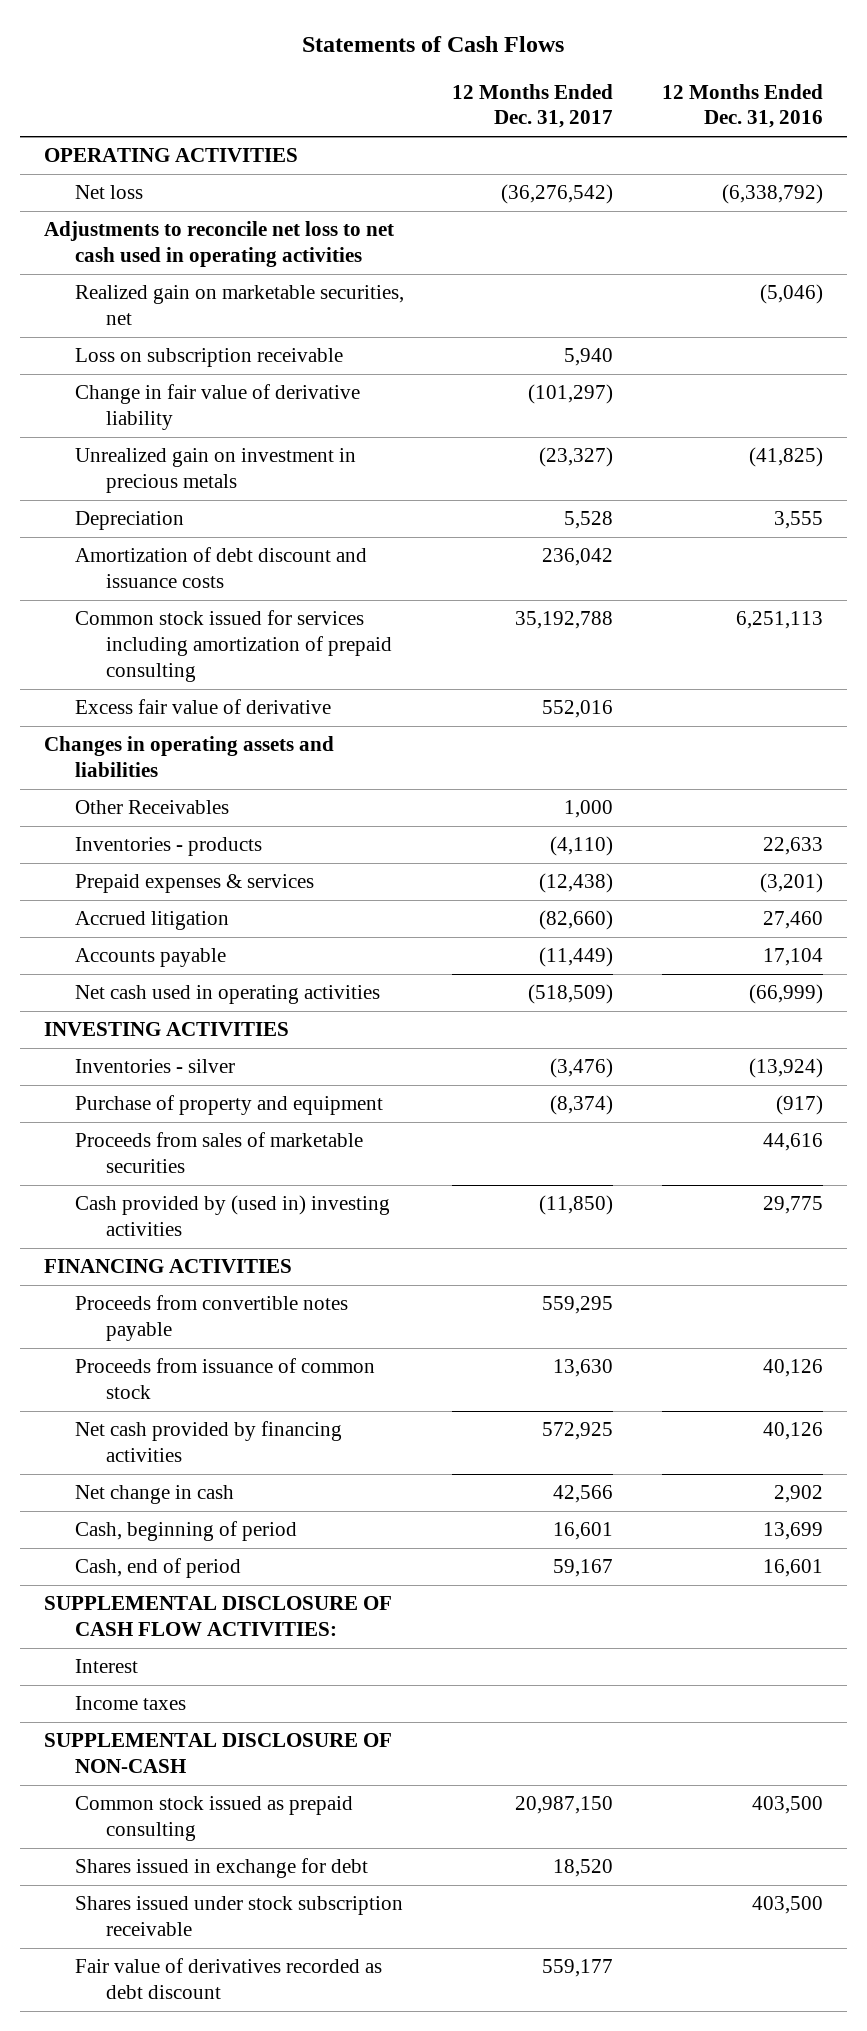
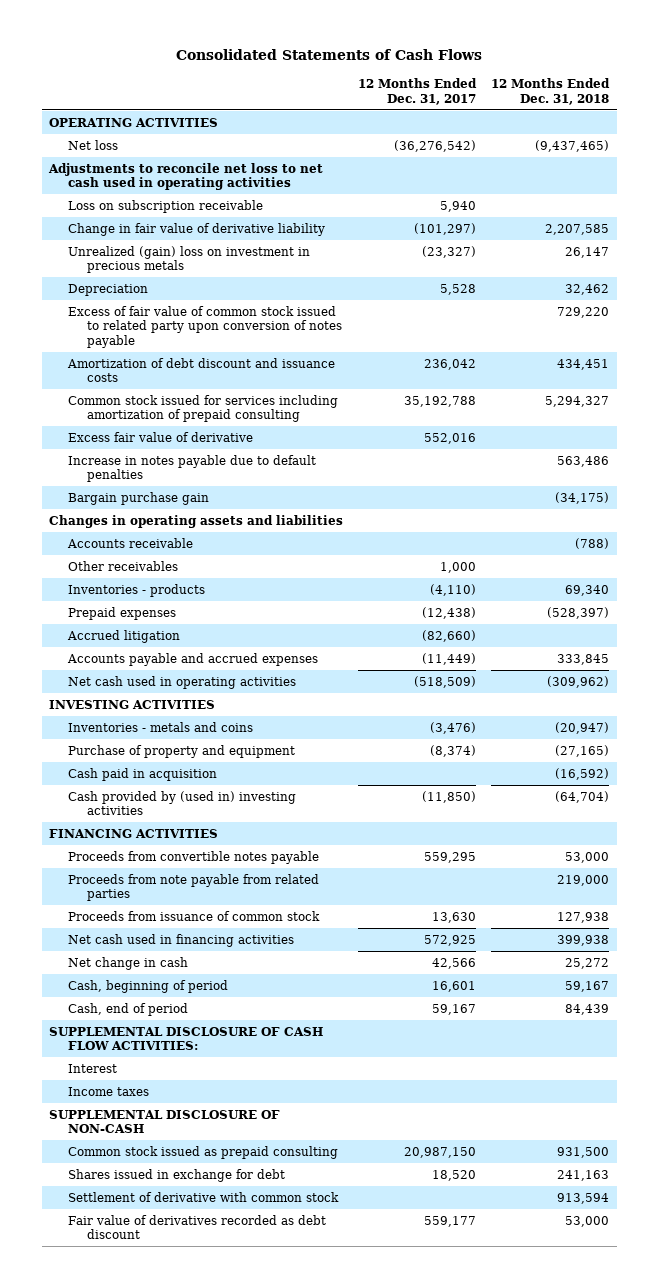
[302,36,565,53] Statements of Cash Flows -> [176,49,483,61] Consolidated Statements of Cash Flows
[661,83,823,129] 12 Months Ended Dec. 31, 2016 -> none
none -> [491,78,611,105] 12 Months Ended Dec. 31, 2018
[75,285,405,326] Realized gain on marketable securities, net -> none
[75,448,357,494] Unrealized gain on investment in precious metals -> [67,245,310,274] Unrealized (gain) loss on investment in precious metals
none -> [67,305,342,348] Excess of fair value of common stock issued to related party upon conversion of notes payable
none -> [67,454,316,483] Increase in notes payable due to default penalties
none -> [67,491,209,505] Bargain purchase gain
none -> [66,537,193,548] Accounts receivable
[75,800,230,815] Other Receivables -> [67,560,178,571] Other receivables
[75,874,315,894] Prepaid expenses & services -> [67,606,176,620] Prepaid expenses
[75,948,227,968] Accounts payable -> [66,652,318,666] Accounts payable and accrued expenses
[75,1059,236,1074] Inventories - silver -> [67,721,253,732] Inventories - metals and coins
[75,1132,364,1174] Proceeds from sales of marketable securities -> none
none -> [67,767,217,781] Cash paid in acquisition
none -> [67,873,319,902] Proceeds from note payable from related parties
[75,1421,343,1463] Net cash provided by financing activities -> [67,933,294,947] Net cash used in financing activities
[75,1896,404,1937] Shares issued under stock subscription receivable -> none
none -> [67,1191,339,1202] Settlement of derivative with common stock

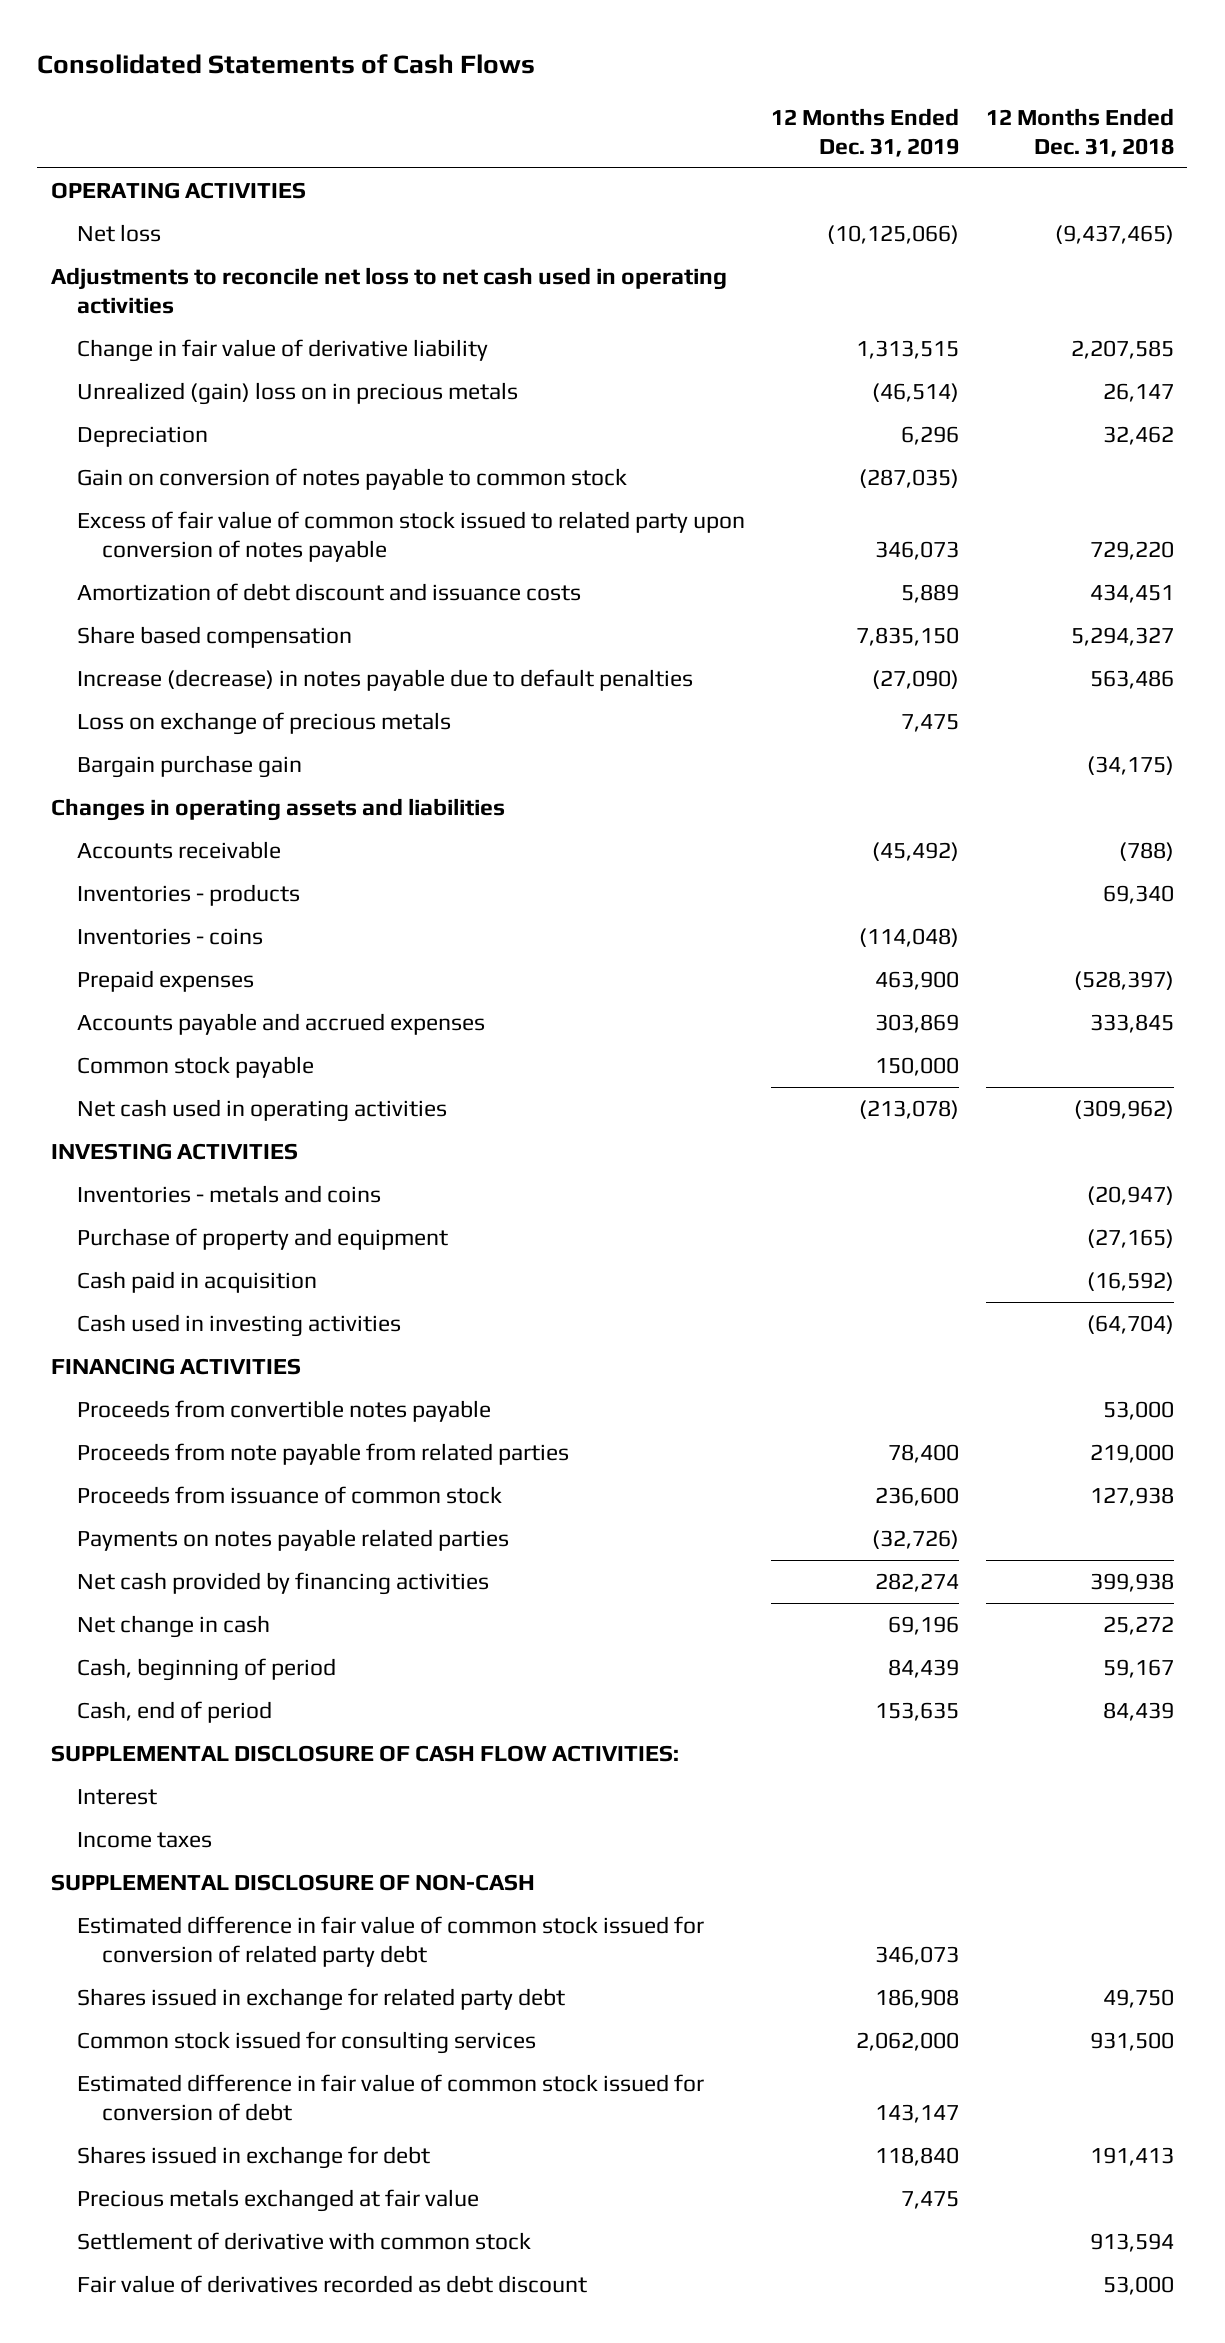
[358,78,478,105] 12 Months Ended Dec. 31, 2017 -> none
none -> [771,107,960,157] 12 Months Ended Dec. 31, 2019
[67,199,263,213] Loss on subscription receivable -> none
[67,245,310,274] Unrealized (gain) loss on investment in precious metals -> [76,381,518,405] Unrealized (gain) loss on in precious metals
none -> [76,467,627,490] Gain on conversion of notes payable to common stock
[67,431,253,442] Excess fair value of derivative -> none
[67,394,338,423] Common stock issued for services including amortization of prepaid consulting -> [76,625,352,648] Share based compensation
[67,454,316,483] Increase in notes payable due to default penalties -> [76,668,693,691] Increase (decrease) in notes payable due to default penalties
none -> [76,711,451,735] Loss on exchange of precious metals
[67,560,178,571] Other receivables -> none
none -> [76,927,263,945] Inventories - coins
[66,629,180,643] Accrued litigation -> none
none -> [76,1055,314,1078] Common stock payable
[67,790,296,816] Cash provided by (used in) investing activities -> [76,1313,401,1337] Cash used in investing activities
none -> [76,1528,509,1551] Payments on notes payable related parties
[67,933,294,947] Net cash used in financing activities -> [76,1571,489,1595] Net cash provided by financing activities
none -> [76,1915,704,1967] Estimated difference in fair value of common stock issued for conversion of related party debt
none -> [76,1987,565,2011] Shares issued in exchange for related party debt
[67,1145,338,1159] Common stock issued as prepaid consulting -> [76,2030,536,2054] Common stock issued for consulting services
none -> [76,2073,704,2121] Estimated difference in fair value of common stock issued for conversion of debt
[557,1169,610,1181] 241,163 -> [1090,2146,1175,2166] 191,413
none -> [76,2188,479,2212] Precious metals exchanged at fair value

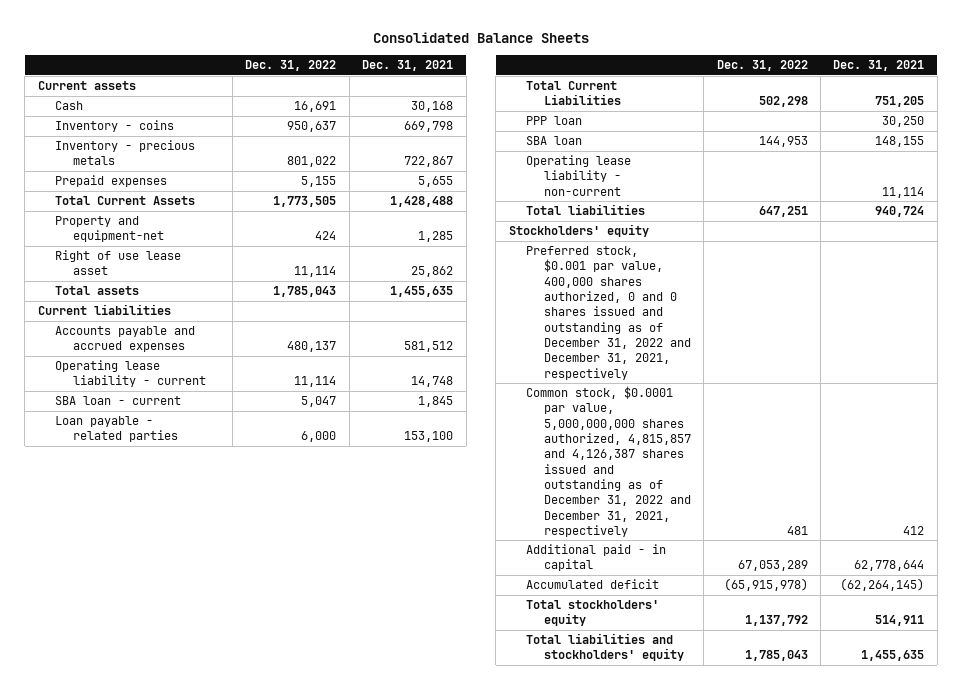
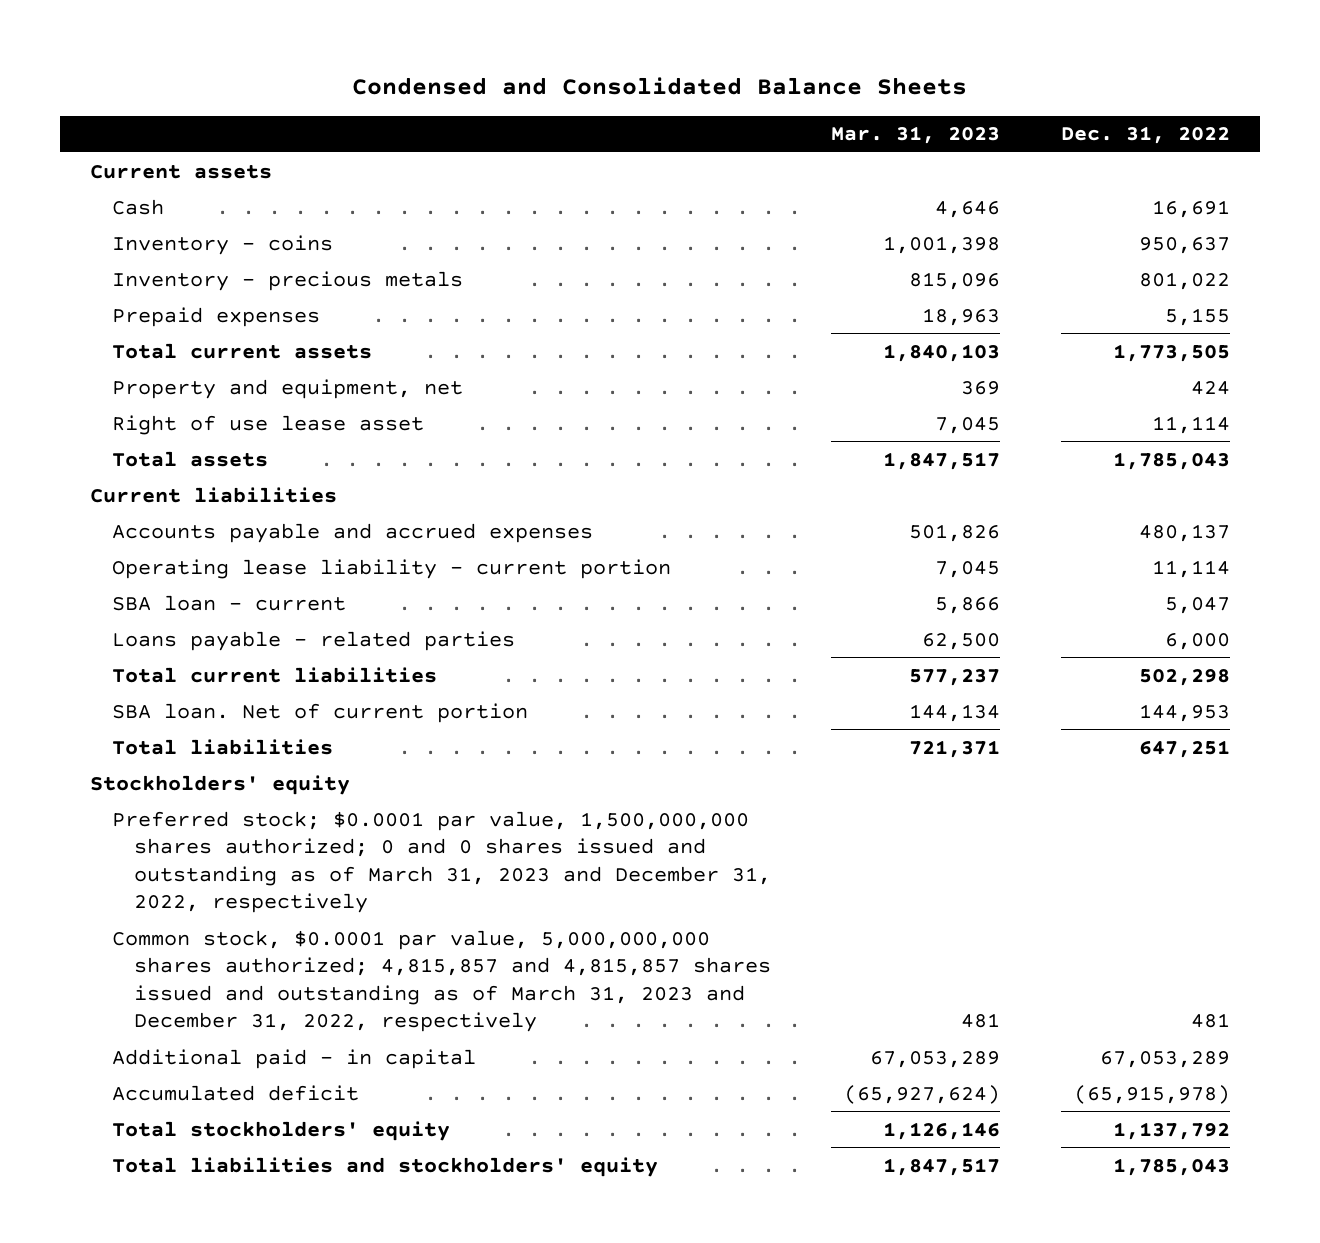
[373,32,590,44] Consolidated Balance Sheets -> [351,76,967,95] Condensed and Consolidated Balance Sheets
[362,60,454,72] Dec. 31, 2021 -> none
none -> [831,126,1001,145] Mar. 31, 2023
[55,196,196,206] Total Current Assets -> [111,342,372,359] Total current assets
[55,216,164,243] Property and equipment-net -> [111,378,463,399] Property and equipment, net
[55,360,206,388] Operating lease liability - current -> [111,558,671,579] Operating lease liability - current portion
[526,116,583,126] PPP loan -> none
[526,155,632,196] Operating lease liability - non-current -> none
[55,416,178,443] Loan payable - related parties -> [111,630,515,651] Loans payable - related parties
[526,81,621,106] Total Current Liabilities -> [111,666,437,683] Total current liabilities
[526,136,583,146] SBA loan -> [111,702,528,723] SBA loan. Net of current portion
[526,246,691,380] Preferred stock, $0.001 par value, 400,000 shares authorized, 0 and 0 shares issued and outstanding as of December 31, 2022 and December 31, 2021, respectively -> [111,810,771,914] Preferred stock; $0.0001 par value, 1,500,000,000 shares authorized; 0 and 0 shares issued and outstanding as of March 31, 2023 and December 31, 2022, respectively
[526,386,691,537] Common stock, $0.0001 par value, 5,000,000,000 shares authorized, 4,815,857 and 4,126,387 shares issued and outstanding as of December 31, 2022 and December 31, 2021, respectively -> [111,929,771,1033] Common stock, $0.0001 par value, 5,000,000,000 shares authorized; 4,815,857 and 4,815,857 shares issued and outstanding as of March 31, 2023 and December 31, 2022, respectively

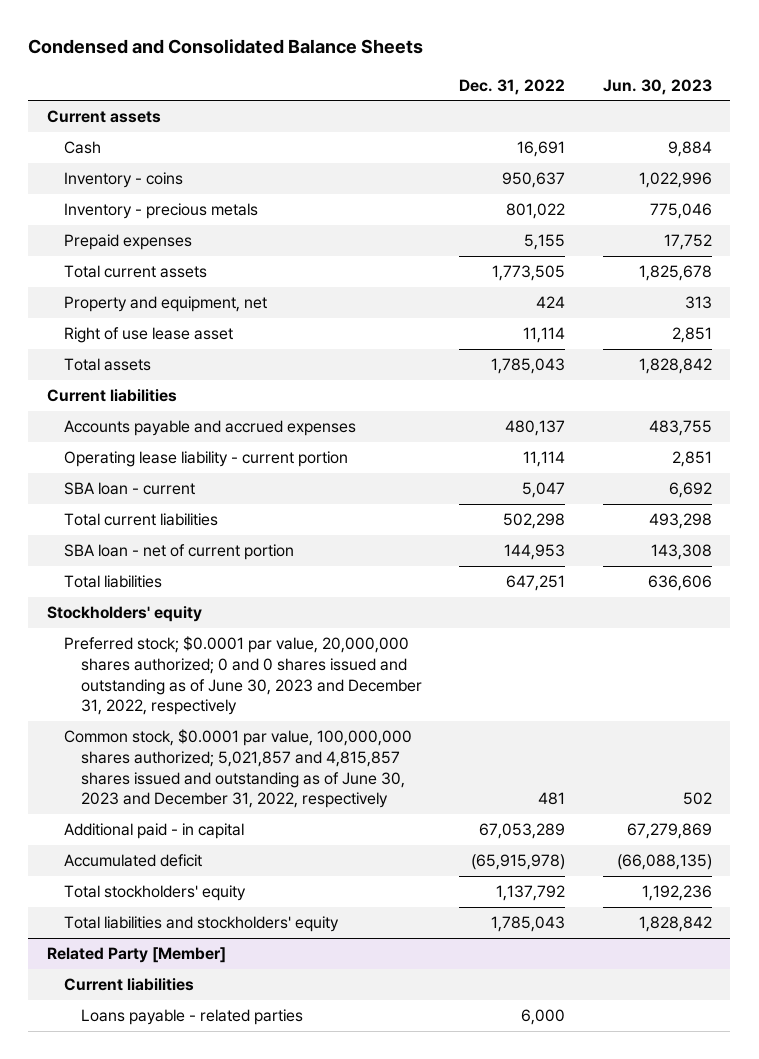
[831,126,1001,145] Mar. 31, 2023 -> none
none -> [602,78,712,95] Jun. 30, 2023
[111,630,515,651] Loans payable - related parties -> none
[111,702,528,723] SBA loan. Net of current portion -> [64,544,295,561] SBA loan - net of current portion
[111,810,771,914] Preferred stock; $0.0001 par value, 1,500,000,000 shares authorized; 0 and 0 shares issued and outstanding as of March 31, 2023 and December 31, 2022, respectively -> [64,636,422,716] Preferred stock; $0.0001 par value, 20,000,000 shares authorized; 0 and 0 shares issued and outstanding as of June 30, 2023 and December 31, 2022, respectively
[111,929,771,1033] Common stock, $0.0001 par value, 5,000,000,000 shares authorized; 4,815,857 and 4,815,857 shares issued and outstanding as of March 31, 2023 and December 31, 2022, respectively -> [64,729,413,809] Common stock, $0.0001 par value, 100,000,000 shares authorized; 5,021,857 and 4,815,857 shares issued and outstanding as of June 30, 2023 and December 31, 2022, respectively
none -> [47,947,227,964] Related Party [Member]
none -> [64,978,195,992] Current liabilities
none -> [80,1009,303,1026] Loans payable - related parties

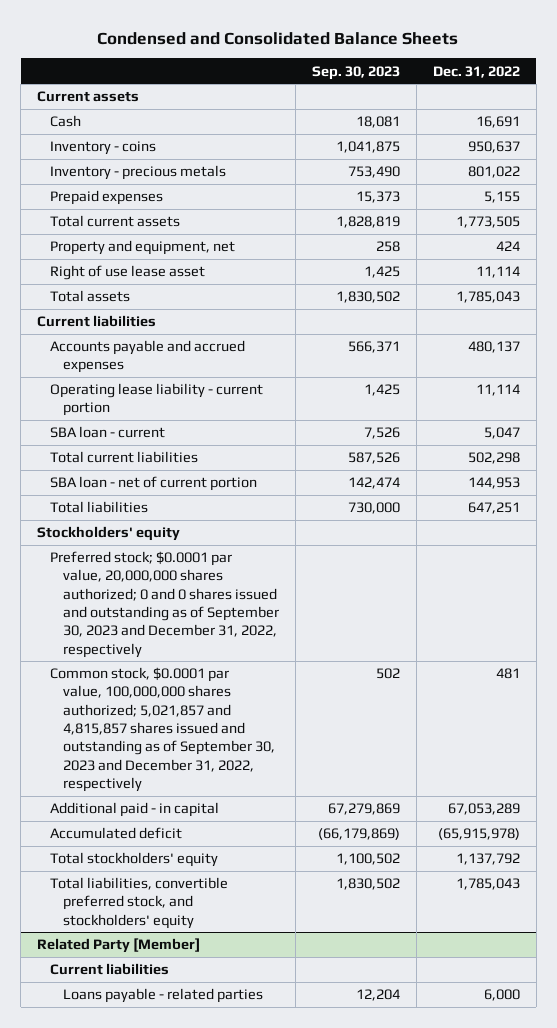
[602,78,712,95] Jun. 30, 2023 -> none
none -> [311,65,400,80] Sep. 30, 2023
[64,636,422,716] Preferred stock; $0.0001 par value, 20,000,000 shares authorized; 0 and 0 shares issued and outstanding as of June 30, 2023 and December 31, 2022, respectively -> [50,551,279,658] Preferred stock; $0.0001 par value, 20,000,000 shares authorized; 0 and 0 shares issued and outstanding as of September 30, 2023 and December 31, 2022, respectively
[64,729,413,809] Common stock, $0.0001 par value, 100,000,000 shares authorized; 5,021,857 and 4,815,857 shares issued and outstanding as of June 30, 2023 and December 31, 2022, respectively -> [50,667,275,792] Common stock, $0.0001 par value, 100,000,000 shares authorized; 5,021,857 and 4,815,857 shares issued and outstanding as of September 30, 2023 and December 31, 2022, respectively
[64,916,340,933] Total liabilities and stockholders' equity -> [50,877,229,929] Total liabilities, convertible preferred stock, and stockholders' equity

